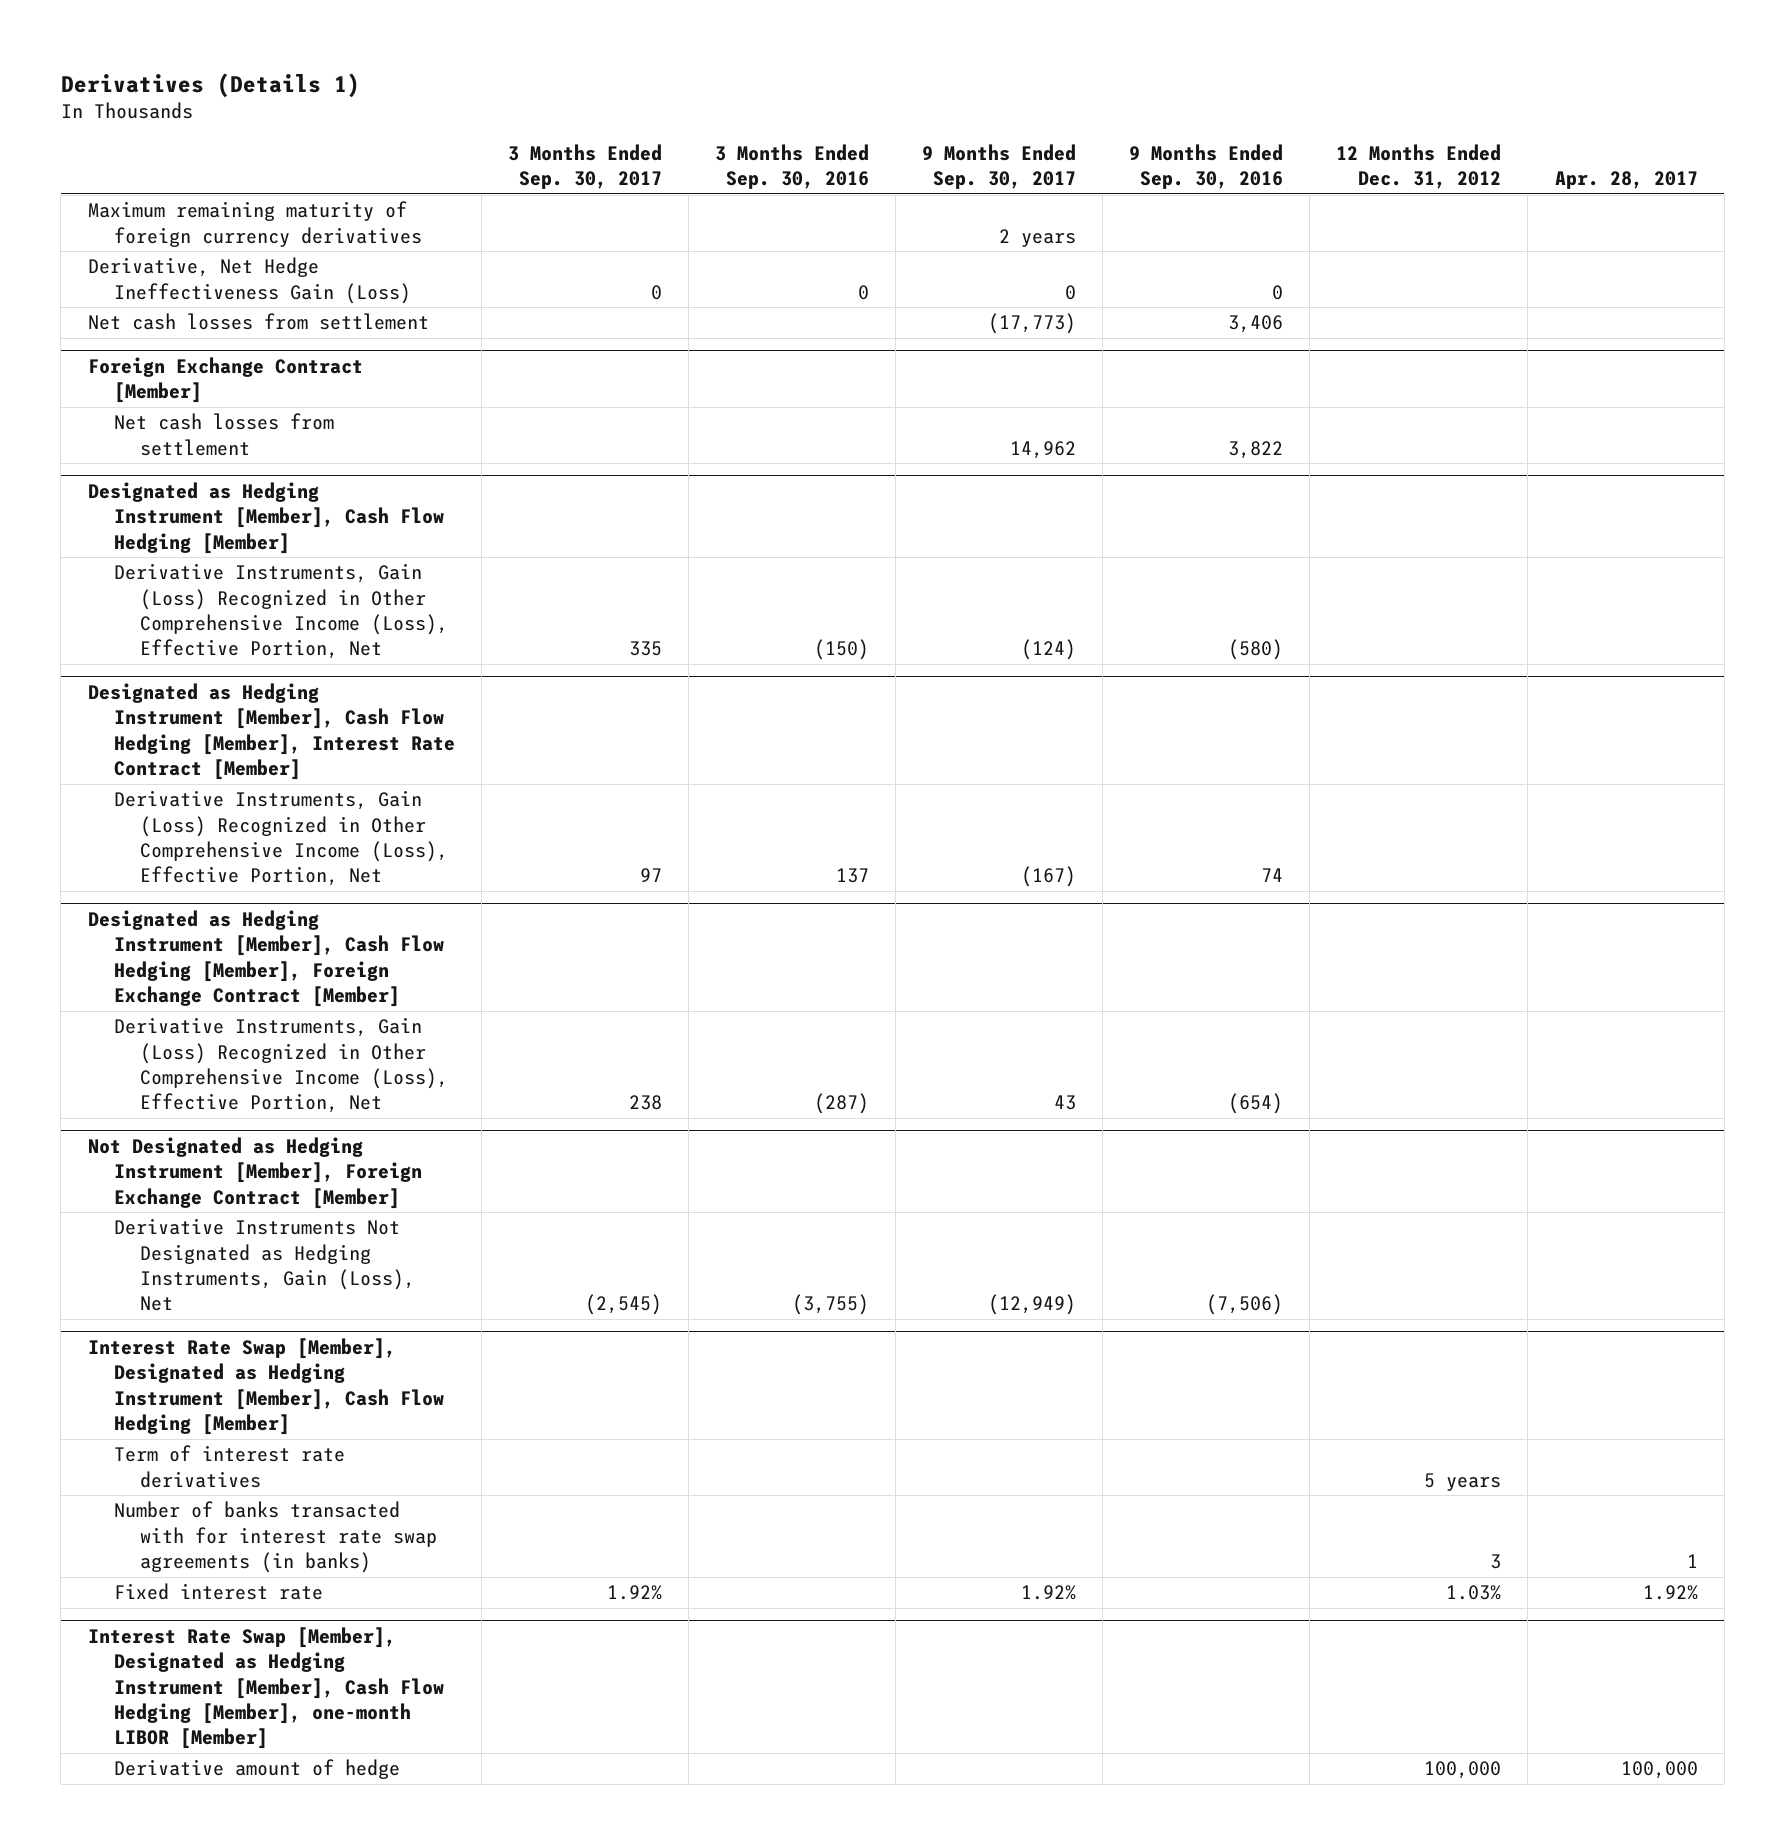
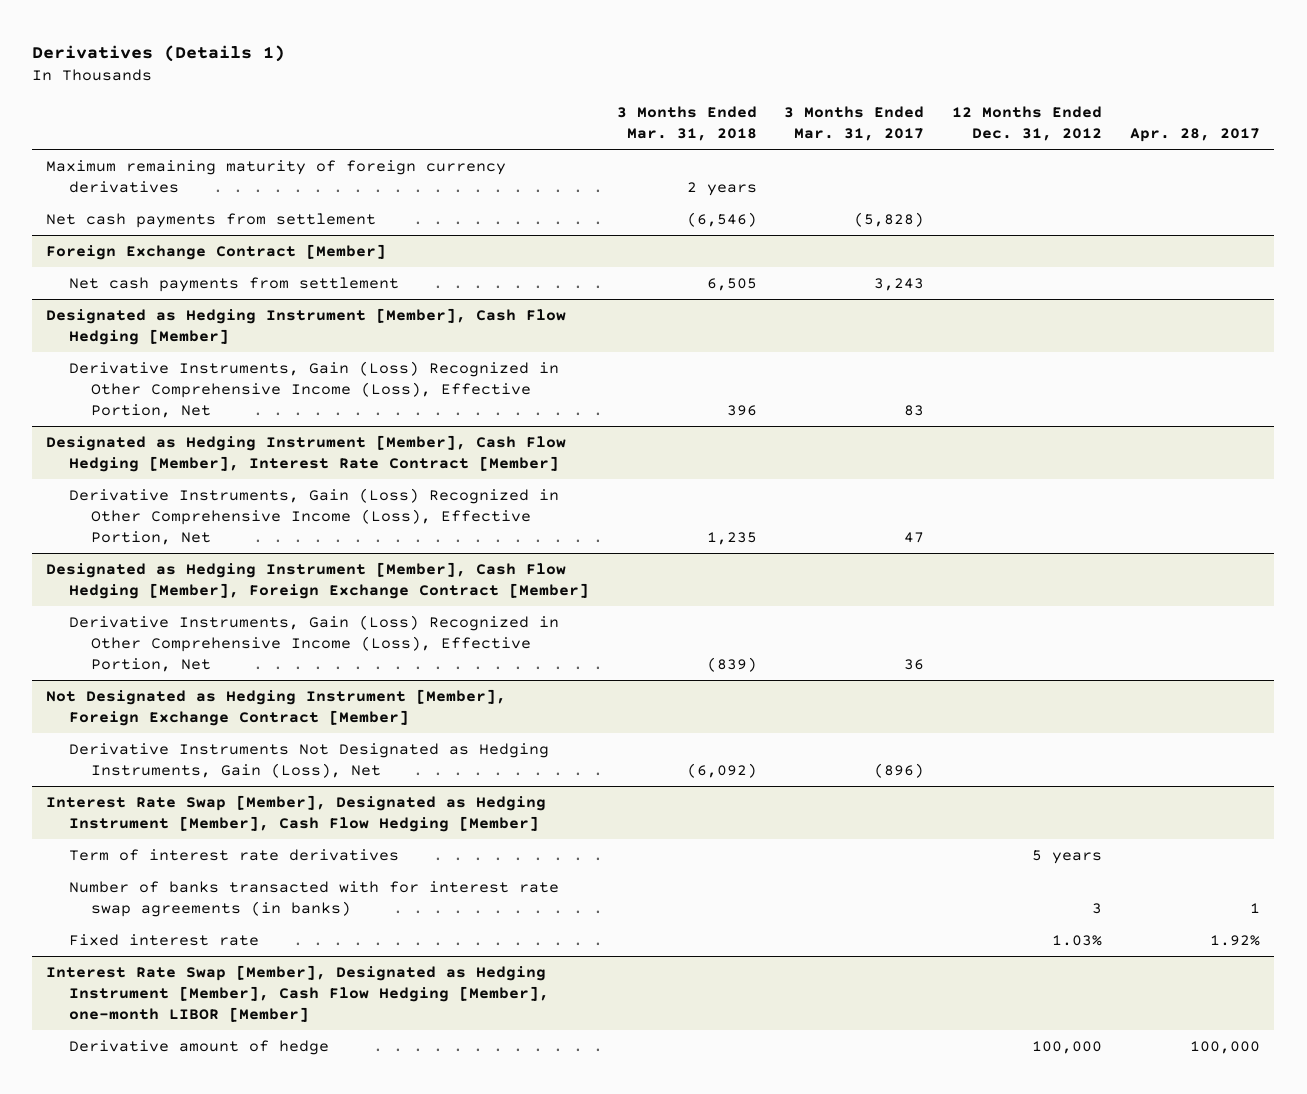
[507,144,662,190] 3 Months Ended Sep. 30, 2017 -> none
[714,144,869,190] 3 Months Ended Sep. 30, 2016 -> none
[922,144,1077,190] 9 Months Ended Sep. 30, 2017 -> none
[1129,144,1284,190] 9 Months Ended Sep. 30, 2016 -> none
none -> [616,105,757,141] 3 Months Ended Mar. 31, 2018
none -> [784,105,925,141] 3 Months Ended Mar. 31, 2017
[87,257,411,304] Derivative, Net Hedge Ineffectiveness Gain (Loss) -> none
[87,313,429,331] Net cash losses from settlement -> [46,212,377,228] Net cash payments from settlement
[113,413,334,456] Net cash losses from settlement -> [68,276,399,292] Net cash payments from settlement

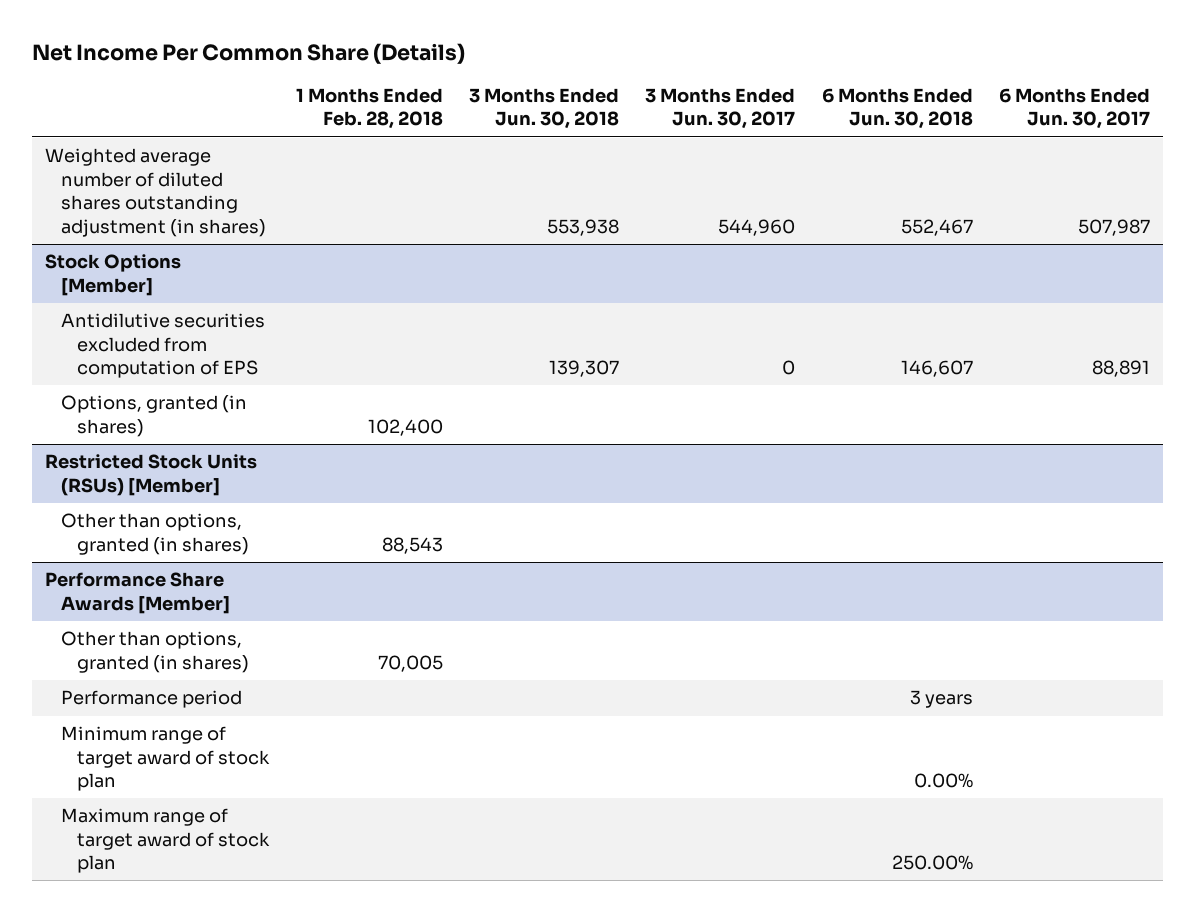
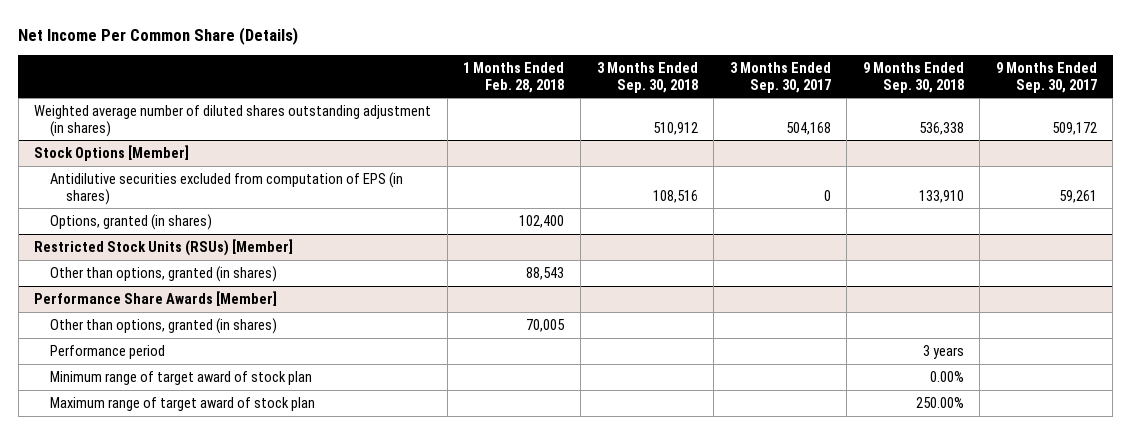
[469,87,620,130] 3 Months Ended Jun. 30, 2018 -> none
[645,87,796,130] 3 Months Ended Jun. 30, 2017 -> none
[821,87,973,130] 6 Months Ended Jun. 30, 2018 -> none
[999,87,1151,130] 6 Months Ended Jun. 30, 2017 -> none
none -> [596,62,698,93] 3 Months Ended Sep. 30, 2018
none -> [729,62,831,93] 3 Months Ended Sep. 30, 2017
none -> [862,62,964,93] 9 Months Ended Sep. 30, 2018
none -> [995,62,1097,93] 9 Months Ended Sep. 30, 2017
[60,313,265,379] Antidilutive securities excluded from computation of EPS -> [50,171,404,205] Antidilutive securities excluded from computation of EPS (in shares)

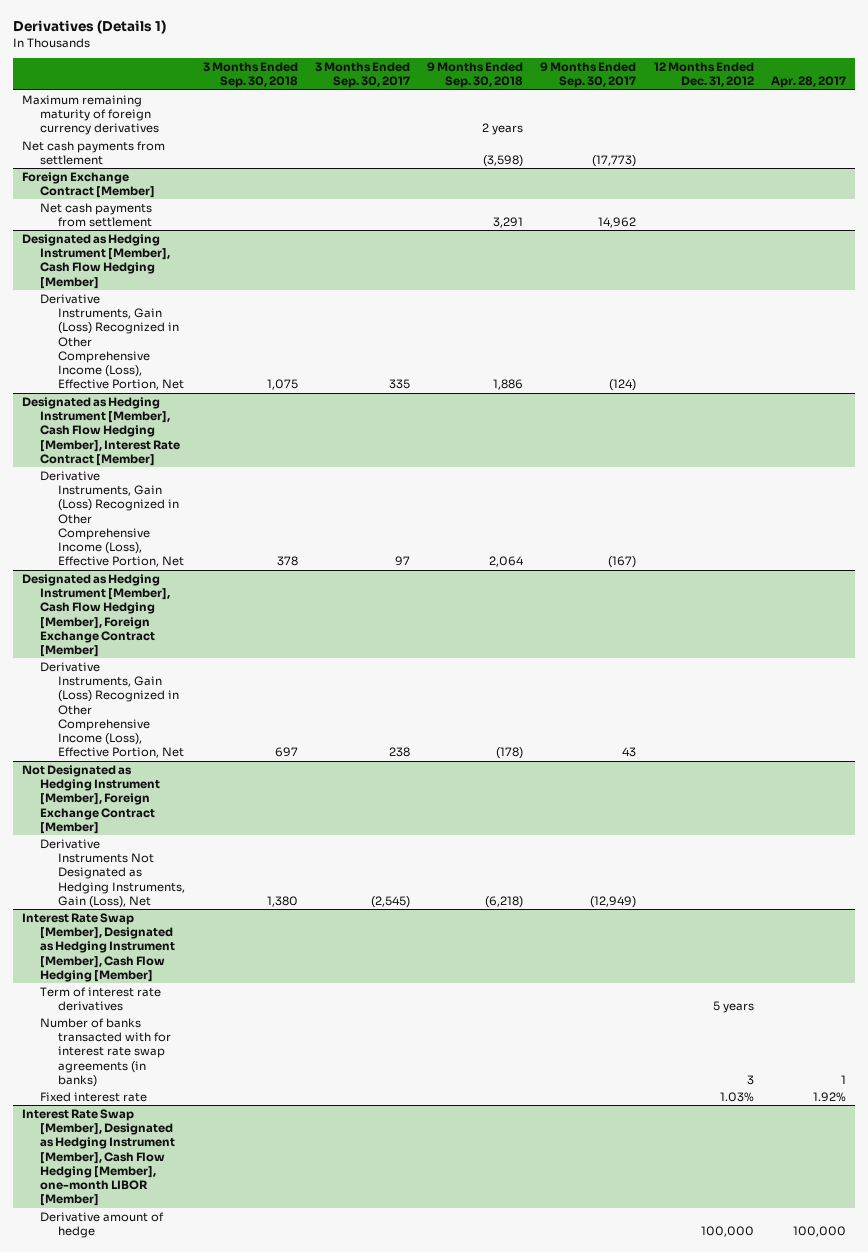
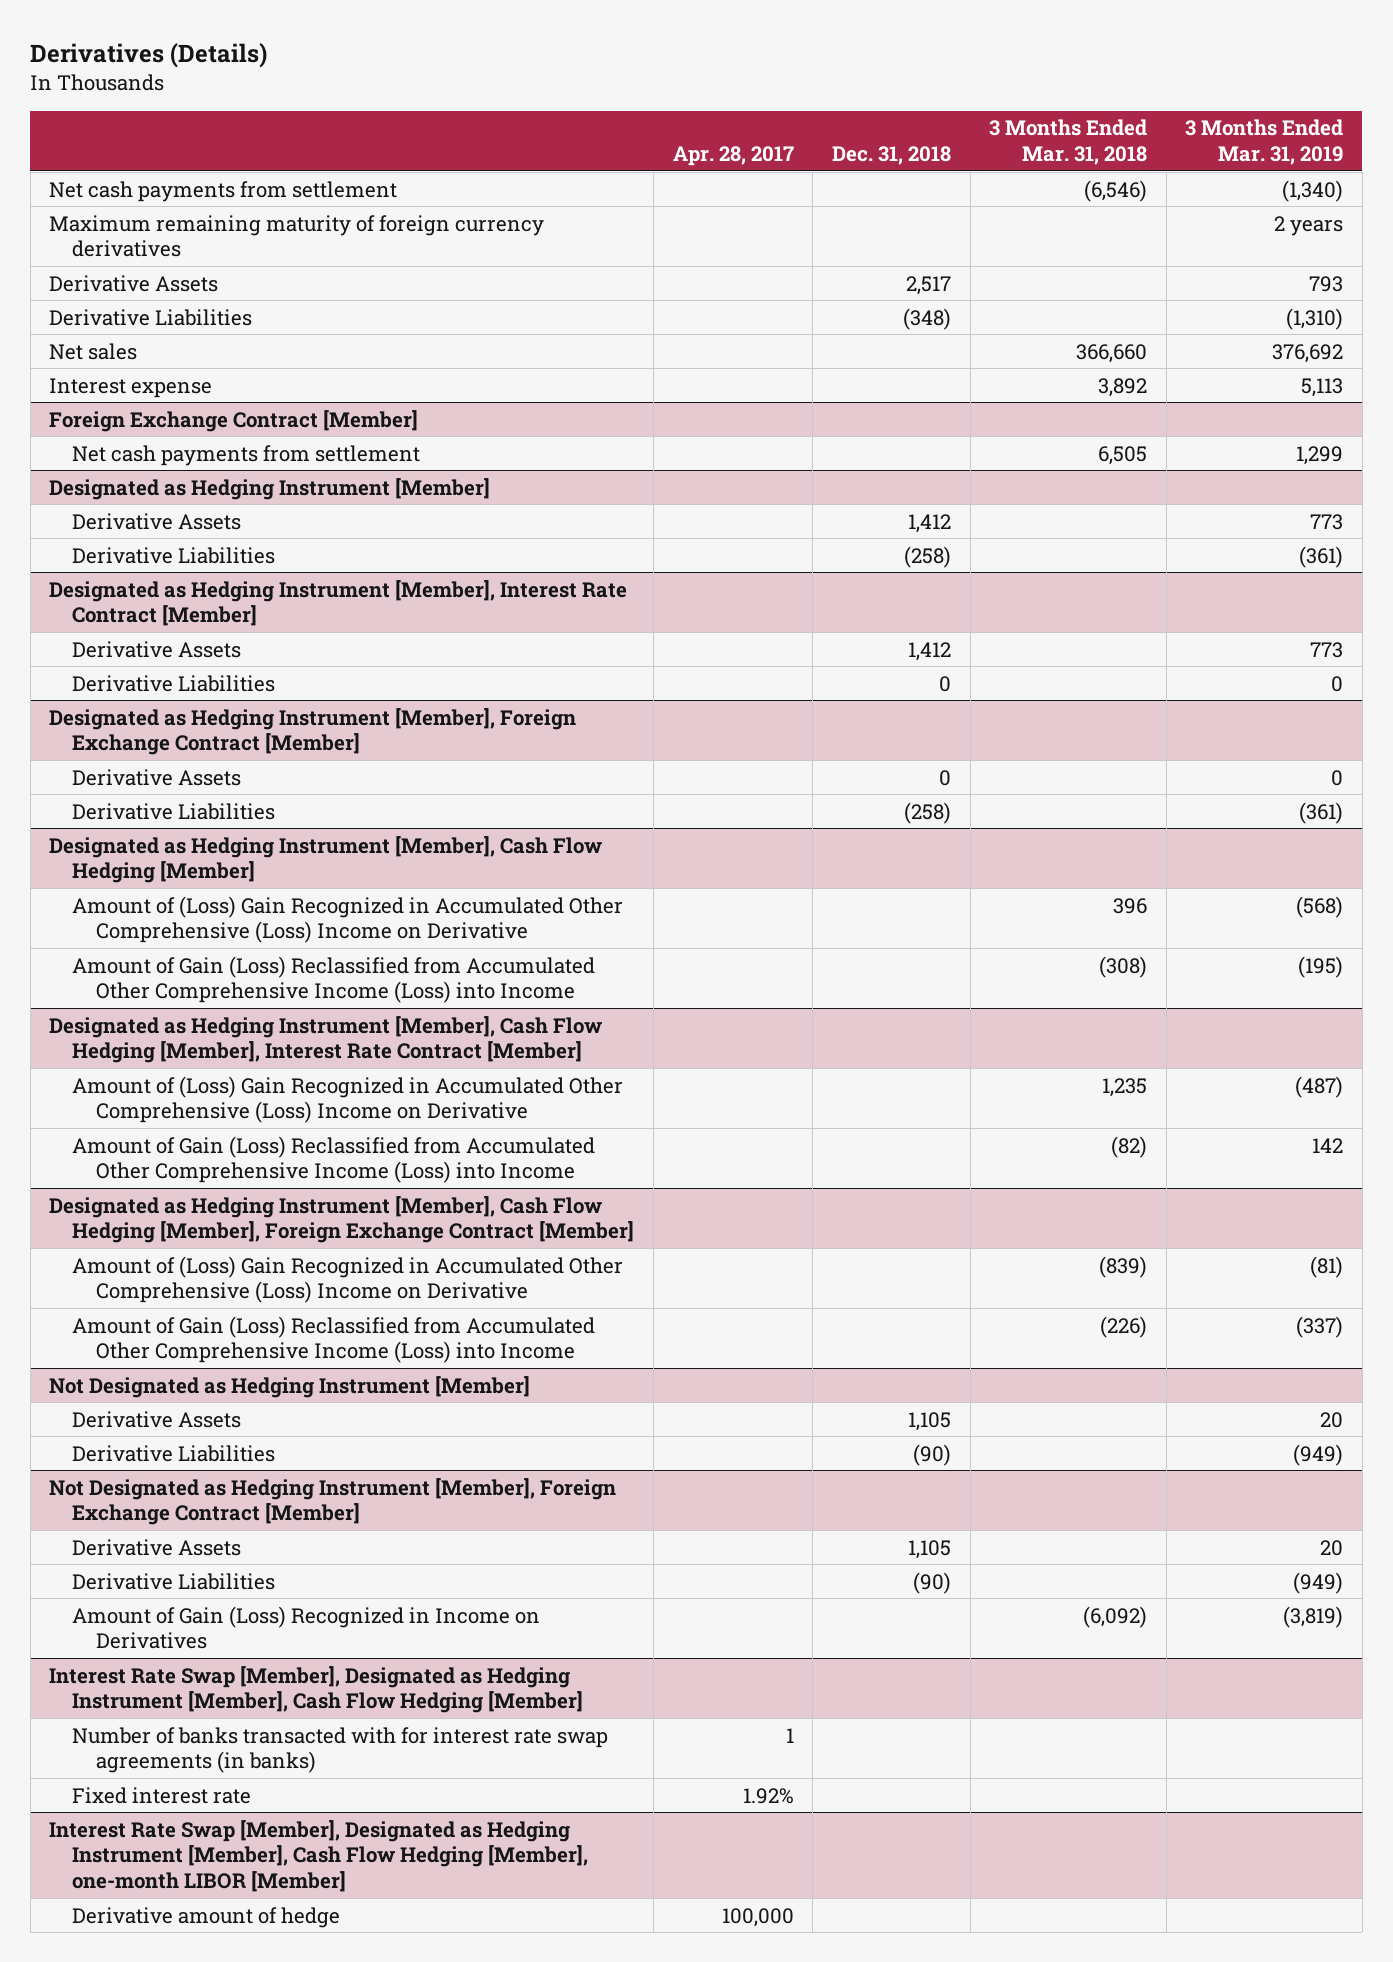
[13,20,167,35] Derivatives (Details 1) -> [30,43,268,69] Derivatives (Details)
[202,62,298,89] 3 Months Ended Sep. 30, 2018 -> none
[314,62,410,89] 3 Months Ended Sep. 30, 2017 -> none
[427,62,524,89] 9 Months Ended Sep. 30, 2018 -> none
[540,62,637,89] 9 Months Ended Sep. 30, 2017 -> none
[653,62,754,88] 12 Months Ended Dec. 31, 2012 -> none
none -> [831,146,951,166] Dec. 31, 2018
none -> [989,119,1148,166] 3 Months Ended Mar. 31, 2018
none -> [1185,119,1344,166] 3 Months Ended Mar. 31, 2019
[21,94,160,136] Maximum remaining maturity of foreign currency derivatives -> [49,214,545,258] Maximum remaining maturity of foreign currency derivatives
none -> [49,274,219,292] Derivative Assets
none -> [49,308,253,326] Derivative Liabilities
none -> [49,342,138,360] Net sales
none -> [49,377,213,398] Interest expense
none -> [49,477,491,500] Designated as Hedging Instrument [Member]
none -> [72,512,242,530] Derivative Assets
none -> [72,546,276,564] Derivative Liabilities
none -> [49,579,628,627] Designated as Hedging Instrument [Member], Interest Rate Contract [Member]
none -> [72,640,242,658] Derivative Assets
none -> [72,674,276,692] Derivative Liabilities
none -> [49,707,577,756] Designated as Hedging Instrument [Member], Foreign Exchange Contract [Member]
none -> [72,768,242,786] Derivative Assets
none -> [72,802,276,820] Derivative Liabilities
[40,293,185,391] Derivative Instruments, Gain (Loss) Recognized in Other Comprehensive Income (Loss), Effective Portion, Net -> [72,895,624,944] Amount of (Loss) Gain Recognized in Accumulated Other Comprehensive (Loss) Income on Derivative
none -> [72,955,596,1004] Amount of Gain (Loss) Reclassified from Accumulated Other Comprehensive Income (Loss) into Income
[40,470,185,568] Derivative Instruments, Gain (Loss) Recognized in Other Comprehensive Income (Loss), Effective Portion, Net -> [72,1075,624,1124] Amount of (Loss) Gain Recognized in Accumulated Other Comprehensive (Loss) Income on Derivative
none -> [72,1135,596,1184] Amount of Gain (Loss) Reclassified from Accumulated Other Comprehensive Income (Loss) into Income
[40,661,185,759] Derivative Instruments, Gain (Loss) Recognized in Other Comprehensive Income (Loss), Effective Portion, Net -> [72,1255,624,1304] Amount of (Loss) Gain Recognized in Accumulated Other Comprehensive (Loss) Income on Derivative
none -> [72,1315,596,1364] Amount of Gain (Loss) Reclassified from Accumulated Other Comprehensive Income (Loss) into Income
none -> [49,1375,531,1398] Not Designated as Hedging Instrument [Member]
none -> [72,1410,242,1428] Derivative Assets
none -> [72,1444,276,1462] Derivative Liabilities
none -> [72,1538,242,1556] Derivative Assets
none -> [72,1572,276,1590] Derivative Liabilities
[40,838,186,908] Derivative Instruments Not Designated as Hedging Instruments, Gain (Loss), Net -> [72,1605,541,1650] Amount of Gain (Loss) Recognized in Income on Derivatives
[40,986,162,1012] Term of interest rate derivatives -> none

